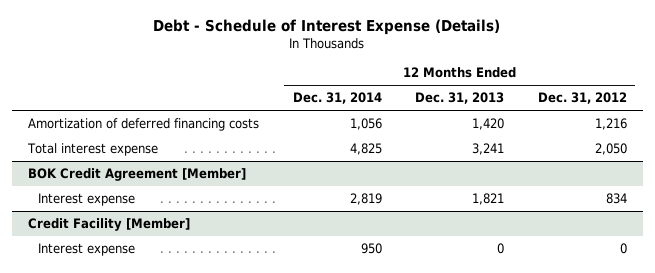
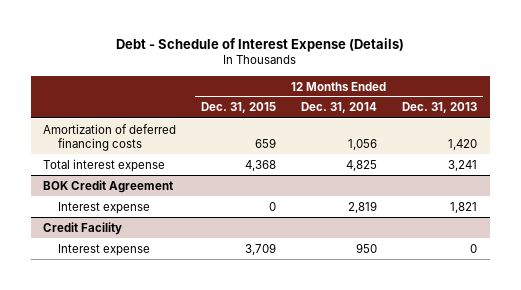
[537,92,627,105] Dec. 31, 2012 -> none
none -> [201,102,277,114] Dec. 31, 2015
[28,168,247,182] BOK Credit Agreement [Member] -> [43,179,174,193] BOK Credit Agreement
[28,218,191,232] Credit Facility [Member] -> [43,221,123,235] Credit Facility

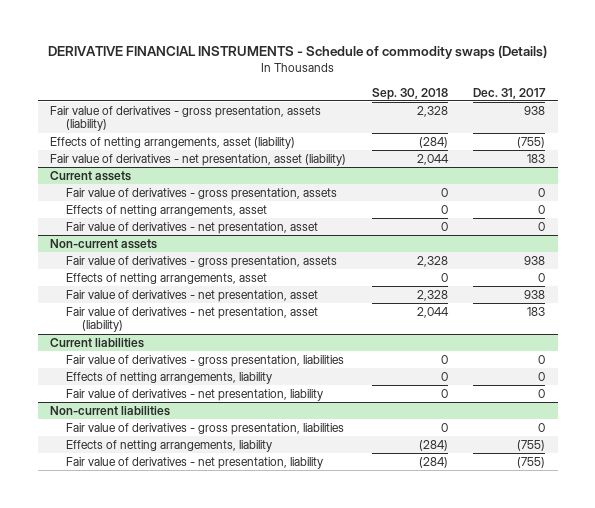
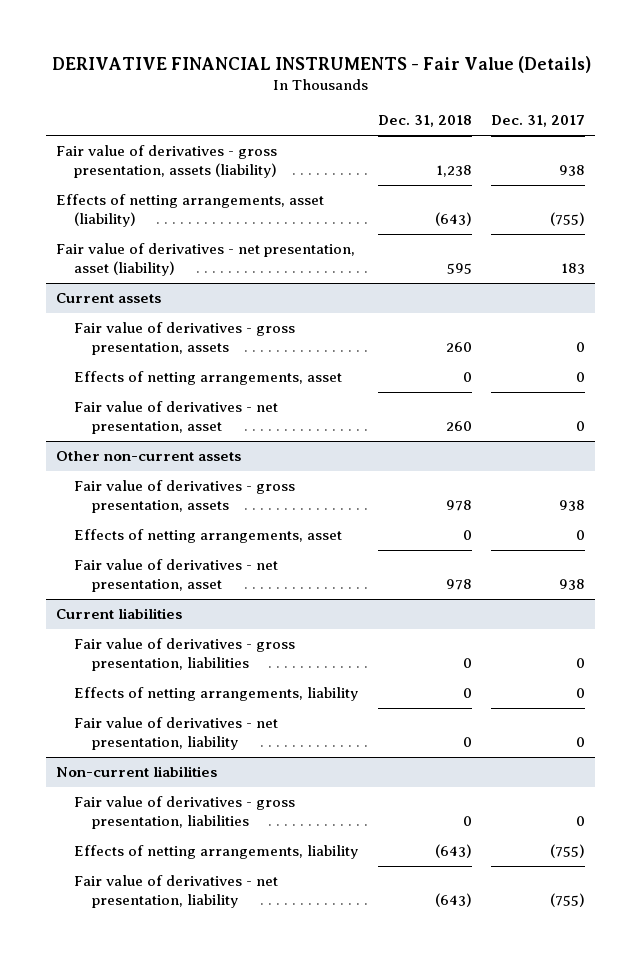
[47,45,547,60] DERIVATIVE FINANCIAL INSTRUMENTS - Schedule of commodity swaps (Details) -> [51,55,591,73] DERIVATIVE FINANCIAL INSTRUMENTS - Fair Value (Details)
[371,87,448,100] Sep. 30, 2018 -> none
none -> [377,115,472,128] Dec. 31, 2018
[50,238,158,249] Non-current assets -> [55,451,241,462] Other non-current assets
[66,306,319,333] Fair value of derivatives - net presentation, asset (liability) -> none

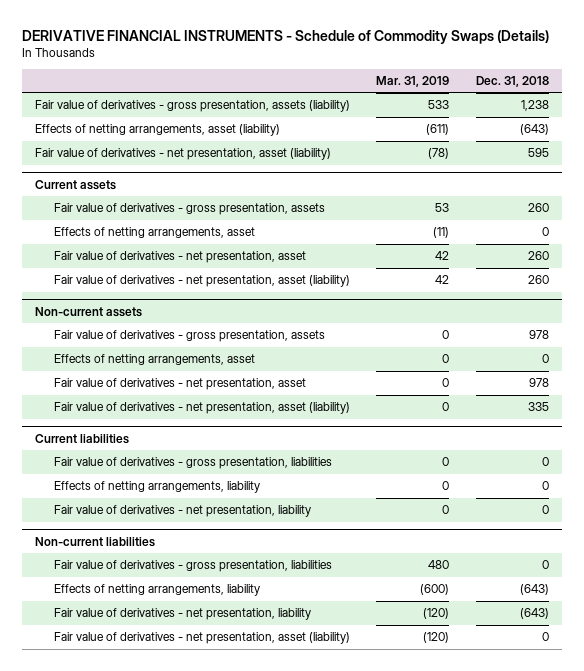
[51,55,591,73] DERIVATIVE FINANCIAL INSTRUMENTS - Fair Value (Details) -> [21,29,549,44] DERIVATIVE FINANCIAL INSTRUMENTS - Schedule of Commodity Swaps (Details)
[491,115,586,128] Dec. 31, 2017 -> none
none -> [376,76,450,88] Mar. 31, 2019
none -> [53,275,350,288] Fair value of derivatives - net presentation, asset (liability)
[55,451,241,462] Other non-current assets -> [35,306,143,317] Non-current assets
none -> [53,402,350,415] Fair value of derivatives - net presentation, asset (liability)
none -> [53,632,350,645] Fair value of derivatives - net presentation, asset (liability)

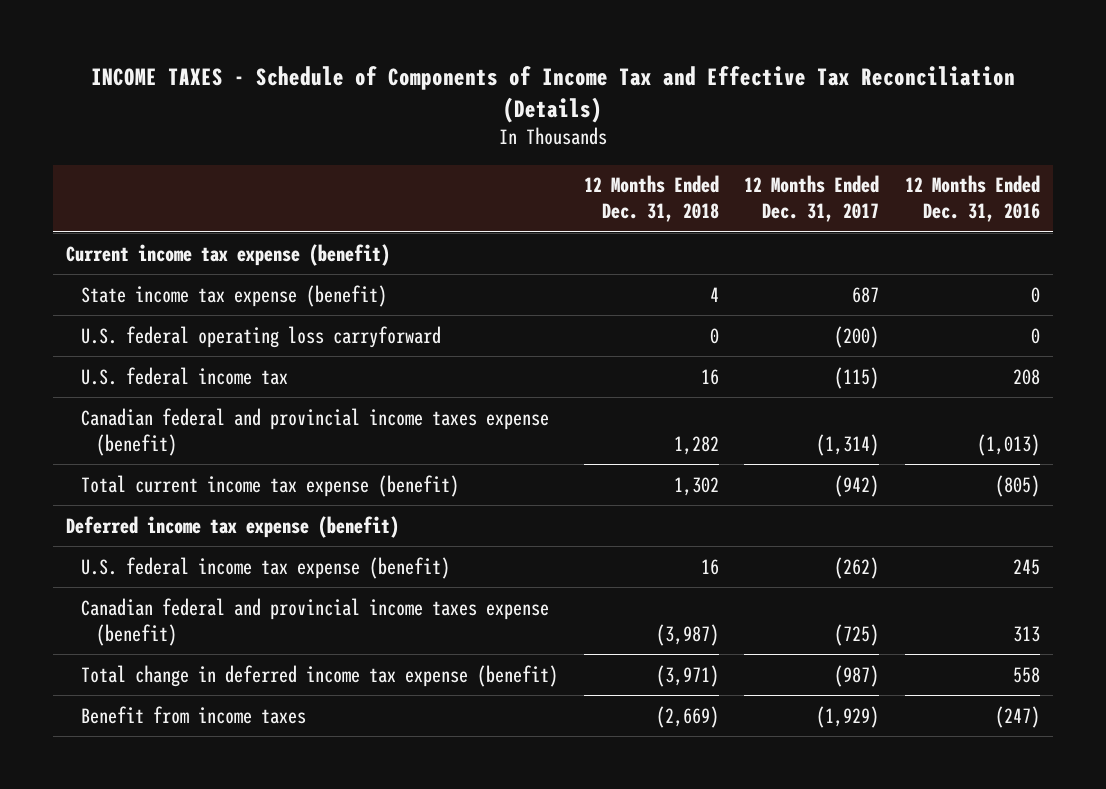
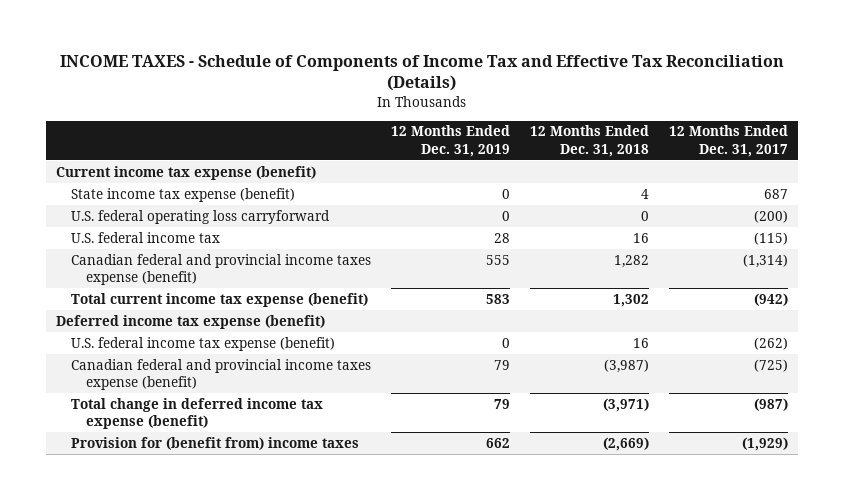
[905,175,1041,223] 12 Months Ended Dec. 31, 2016 -> none
none -> [391,125,511,157] 12 Months Ended Dec. 31, 2019
[81,705,307,724] Benefit from income taxes -> [70,436,359,450] Provision for (benefit from) income taxes

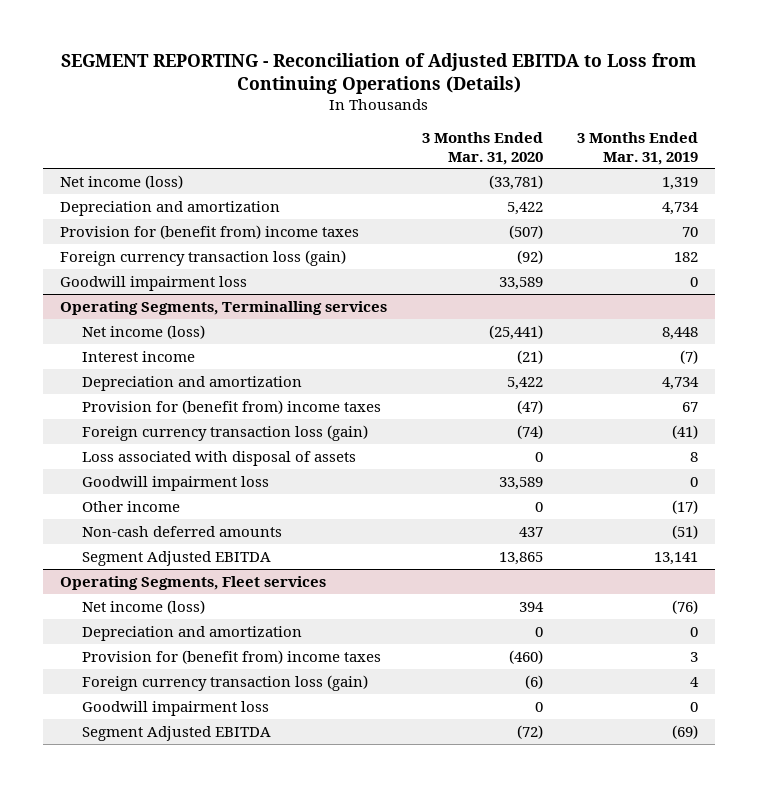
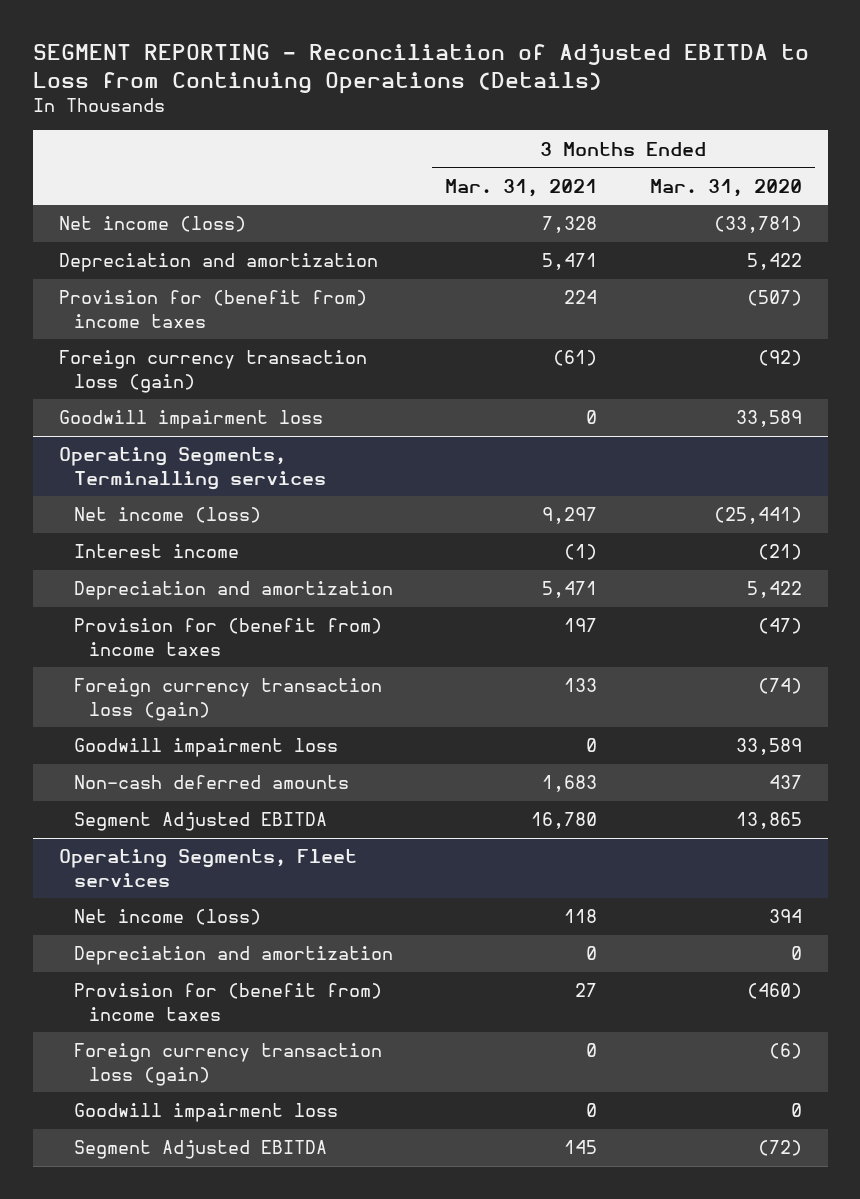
[576,132,698,165] 3 Months Ended Mar. 31, 2019 -> none
none -> [445,178,598,197] Mar. 31, 2021
[82,450,357,466] Loss associated with disposal of assets -> none
[82,500,181,512] Other income -> none

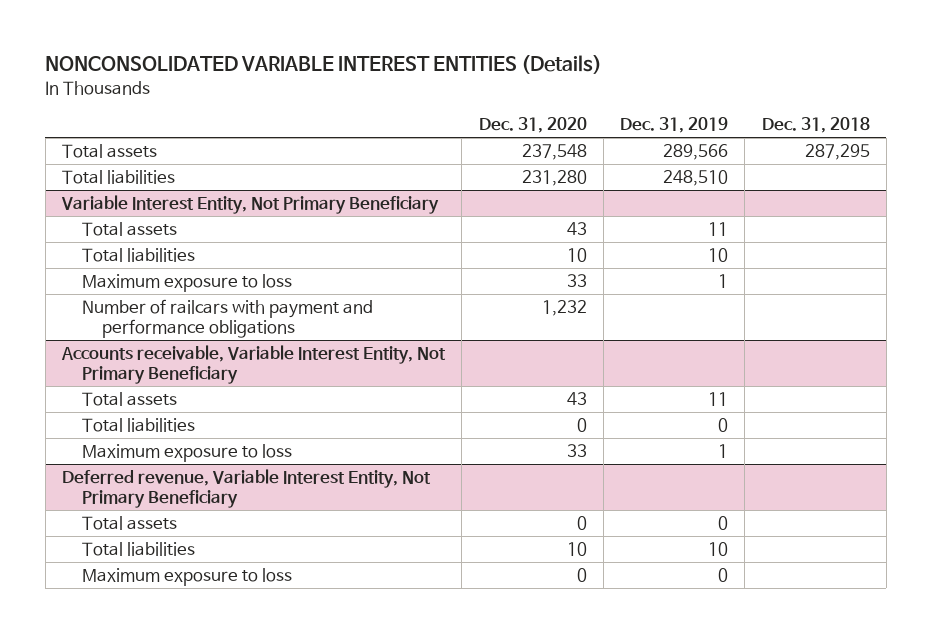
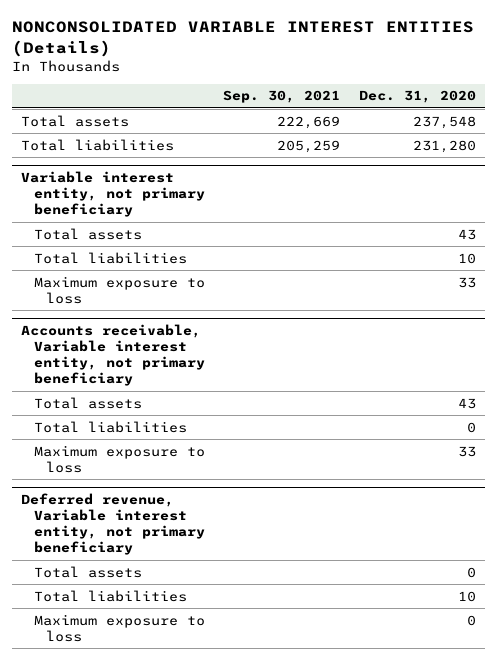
[620,116,729,133] Dec. 31, 2019 -> none
[761,116,870,133] Dec. 31, 2018 -> none
none -> [223,90,341,104] Sep. 30, 2021
[60,195,439,215] Variable Interest Entity, Not Primary Beneficiary -> [21,170,205,218] Variable interest entity, not primary beneficiary
[82,299,374,338] Number of railcars with payment and performance obligations -> none
[60,345,446,384] Accounts receivable, Variable Interest Entity, Not Primary Beneficiary -> [21,323,205,387] Accounts receivable, Variable interest entity, not primary beneficiary
[61,469,431,508] Deferred revenue, Variable Interest Entity, Not Primary Beneficiary -> [21,492,205,556] Deferred revenue, Variable interest entity, not primary beneficiary

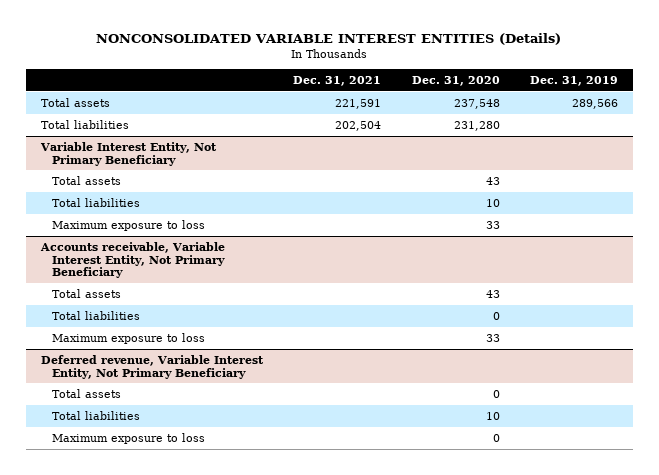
[223,90,341,104] Sep. 30, 2021 -> none
none -> [293,76,382,87] Dec. 31, 2021
none -> [529,76,618,87] Dec. 31, 2019
[21,170,205,218] Variable interest entity, not primary beneficiary -> [40,141,218,166] Variable Interest Entity, Not Primary Beneficiary
[21,323,205,387] Accounts receivable, Variable interest entity, not primary beneficiary -> [40,241,226,279] Accounts receivable, Variable Interest Entity, Not Primary Beneficiary
[21,492,205,556] Deferred revenue, Variable interest entity, not primary beneficiary -> [41,354,265,379] Deferred revenue, Variable Interest Entity, Not Primary Beneficiary

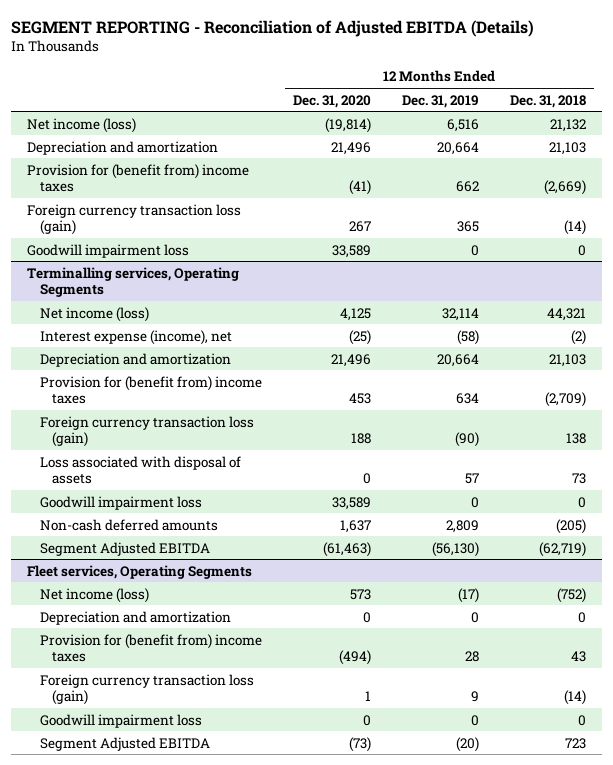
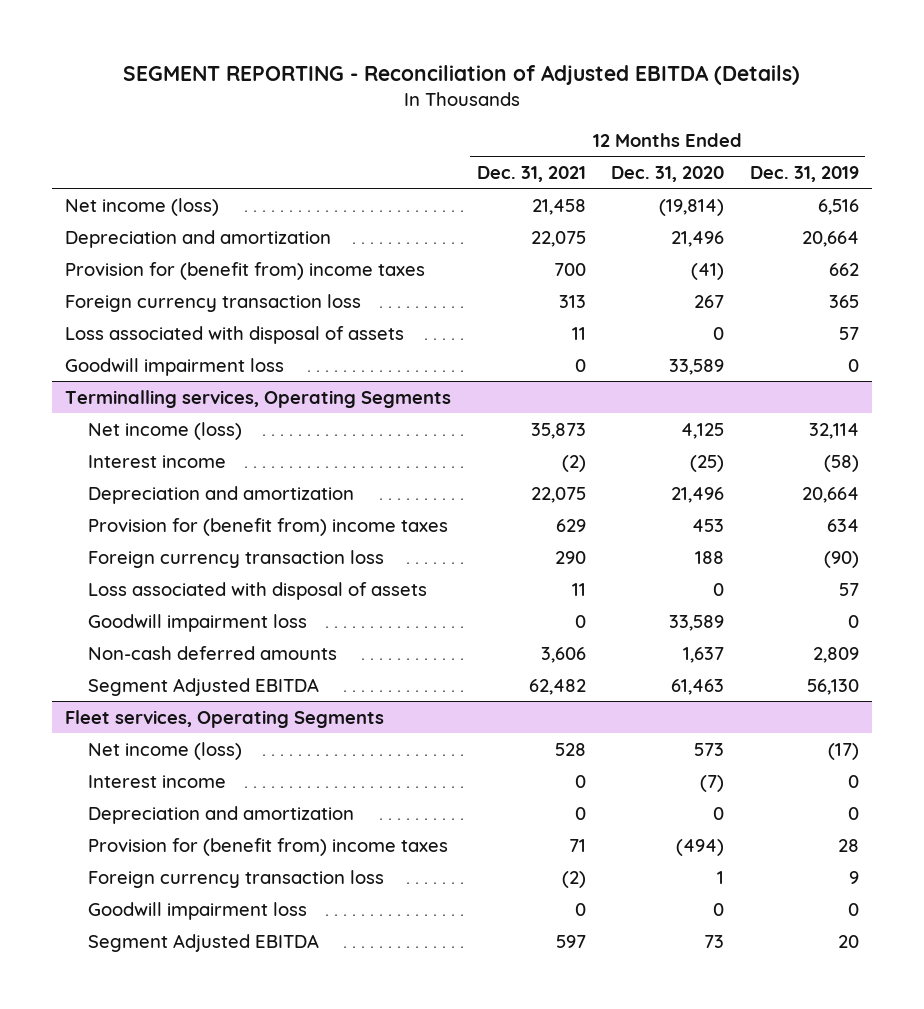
[510,94,587,108] Dec. 31, 2018 -> none
none -> [476,165,586,182] Dec. 31, 2021
[26,203,241,236] Foreign currency transaction loss (gain) -> [65,293,362,312] Foreign currency transaction loss
none -> [65,325,405,344] Loss associated with disposal of assets
[39,329,232,345] Interest expense (income), net -> [87,454,226,468] Interest income
[39,415,254,448] Foreign currency transaction loss (gain) -> [87,549,384,568] Foreign currency transaction loss
[322,541,371,557] (61,463) -> [671,678,725,695] 61,463
[431,541,479,557] (56,130) -> [806,678,859,695] 56,130
none -> [87,774,226,788] Interest income
[39,673,254,706] Foreign currency transaction loss (gain) -> [87,869,384,888] Foreign currency transaction loss
[348,736,371,752] (73) -> [704,934,725,948] 73
[455,736,479,752] (20) -> [837,934,859,948] 20

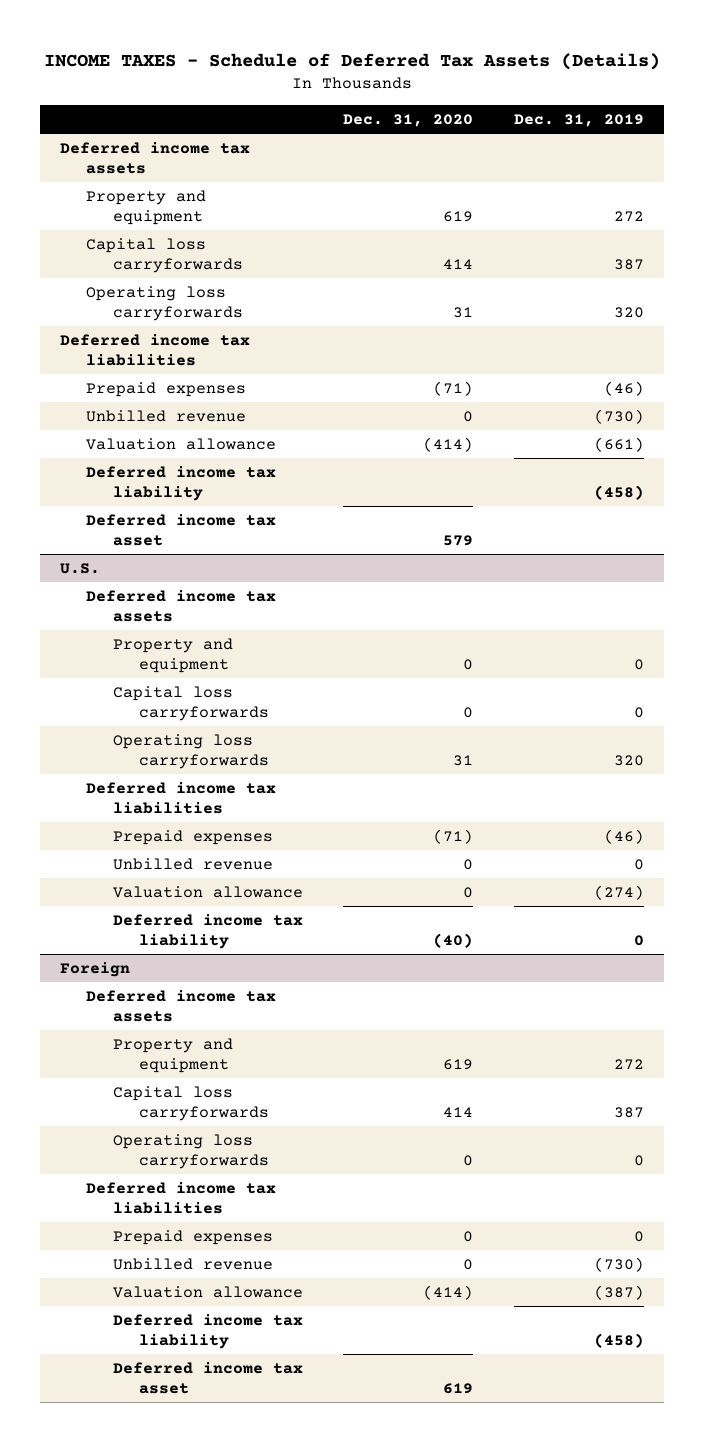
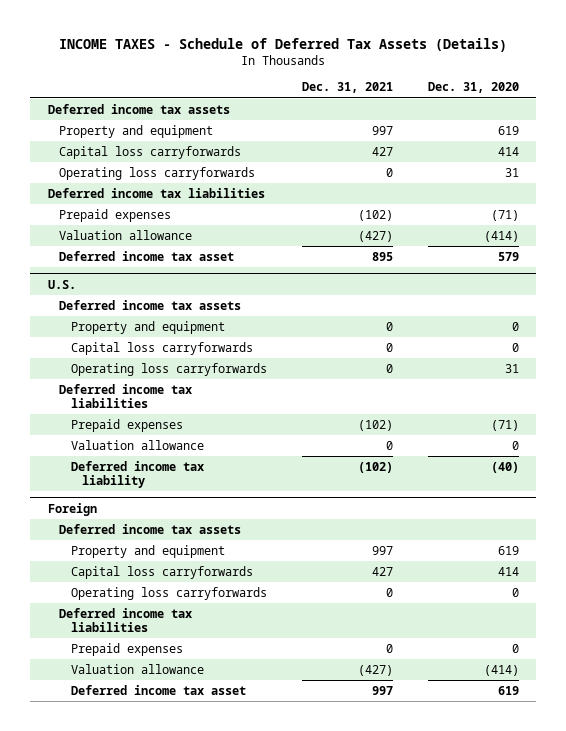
[513,114,644,128] Dec. 31, 2019 -> none
none -> [301,82,393,94] Dec. 31, 2021
[86,410,247,423] Unbilled revenue -> none
[86,466,277,501] Deferred income tax liability -> none
[112,858,273,871] Unbilled revenue -> none
[112,1258,273,1271] Unbilled revenue -> none
[112,1314,303,1349] Deferred income tax liability -> none

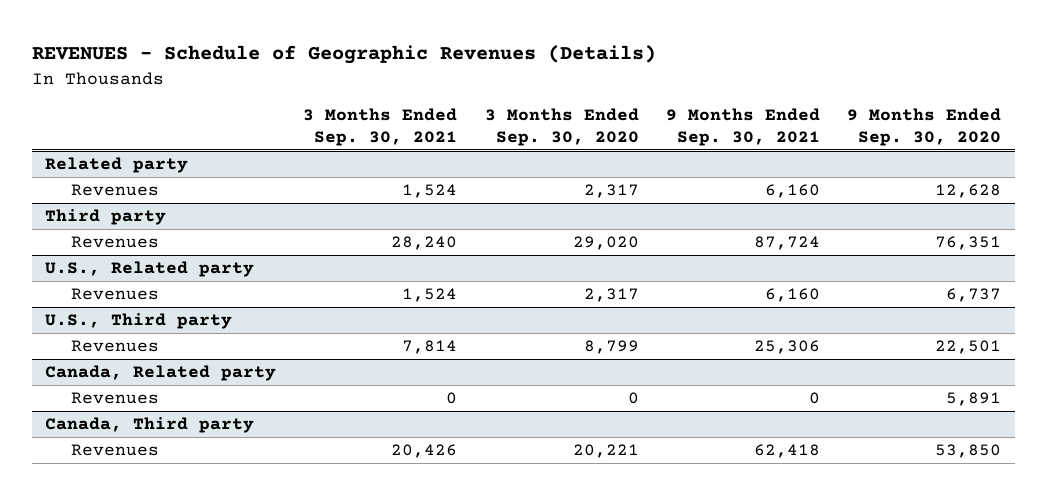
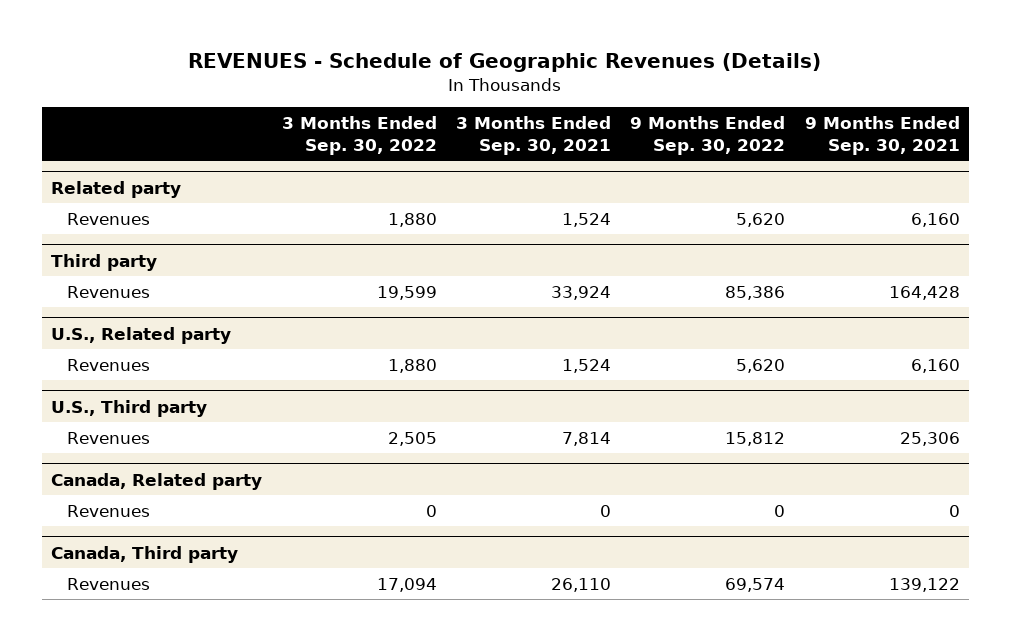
[484,108,639,146] 3 Months Ended Sep. 30, 2020 -> none
[846,108,1001,146] 9 Months Ended Sep. 30, 2020 -> none
none -> [281,116,437,156] 3 Months Ended Sep. 30, 2022
none -> [630,116,786,156] 9 Months Ended Sep. 30, 2022
[391,236,458,251] 28,240 -> [550,285,611,300] 33,924
[753,236,820,251] 87,724 -> [888,285,960,300] 164,428
[391,444,458,459] 20,426 -> [550,577,611,592] 26,110
[753,444,820,459] 62,418 -> [888,577,960,592] 139,122

